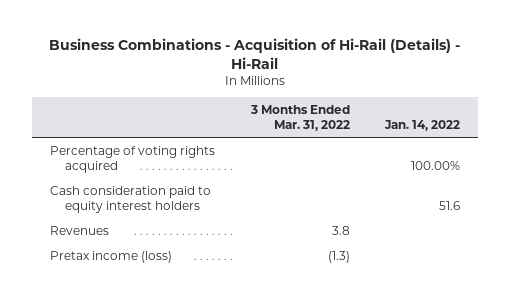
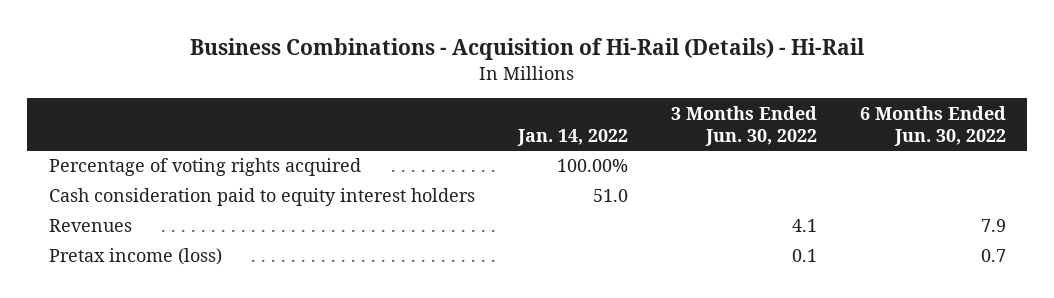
[249,104,350,131] 3 Months Ended Mar. 31, 2022 -> none
none -> [670,105,817,146] 3 Months Ended Jun. 30, 2022
none -> [859,105,1006,146] 6 Months Ended Jun. 30, 2022
[439,200,461,210] 51.6 -> [592,189,628,203] 51.0

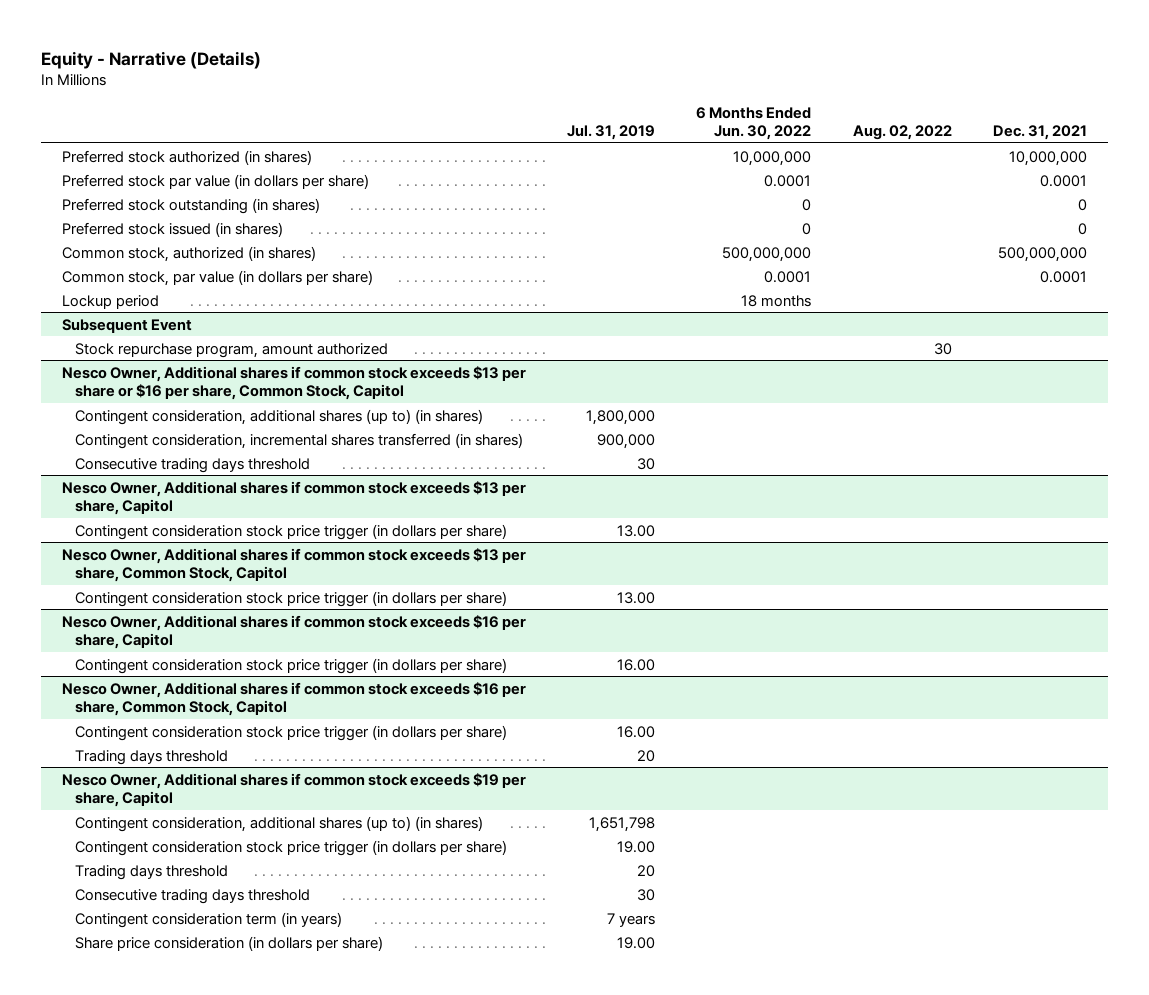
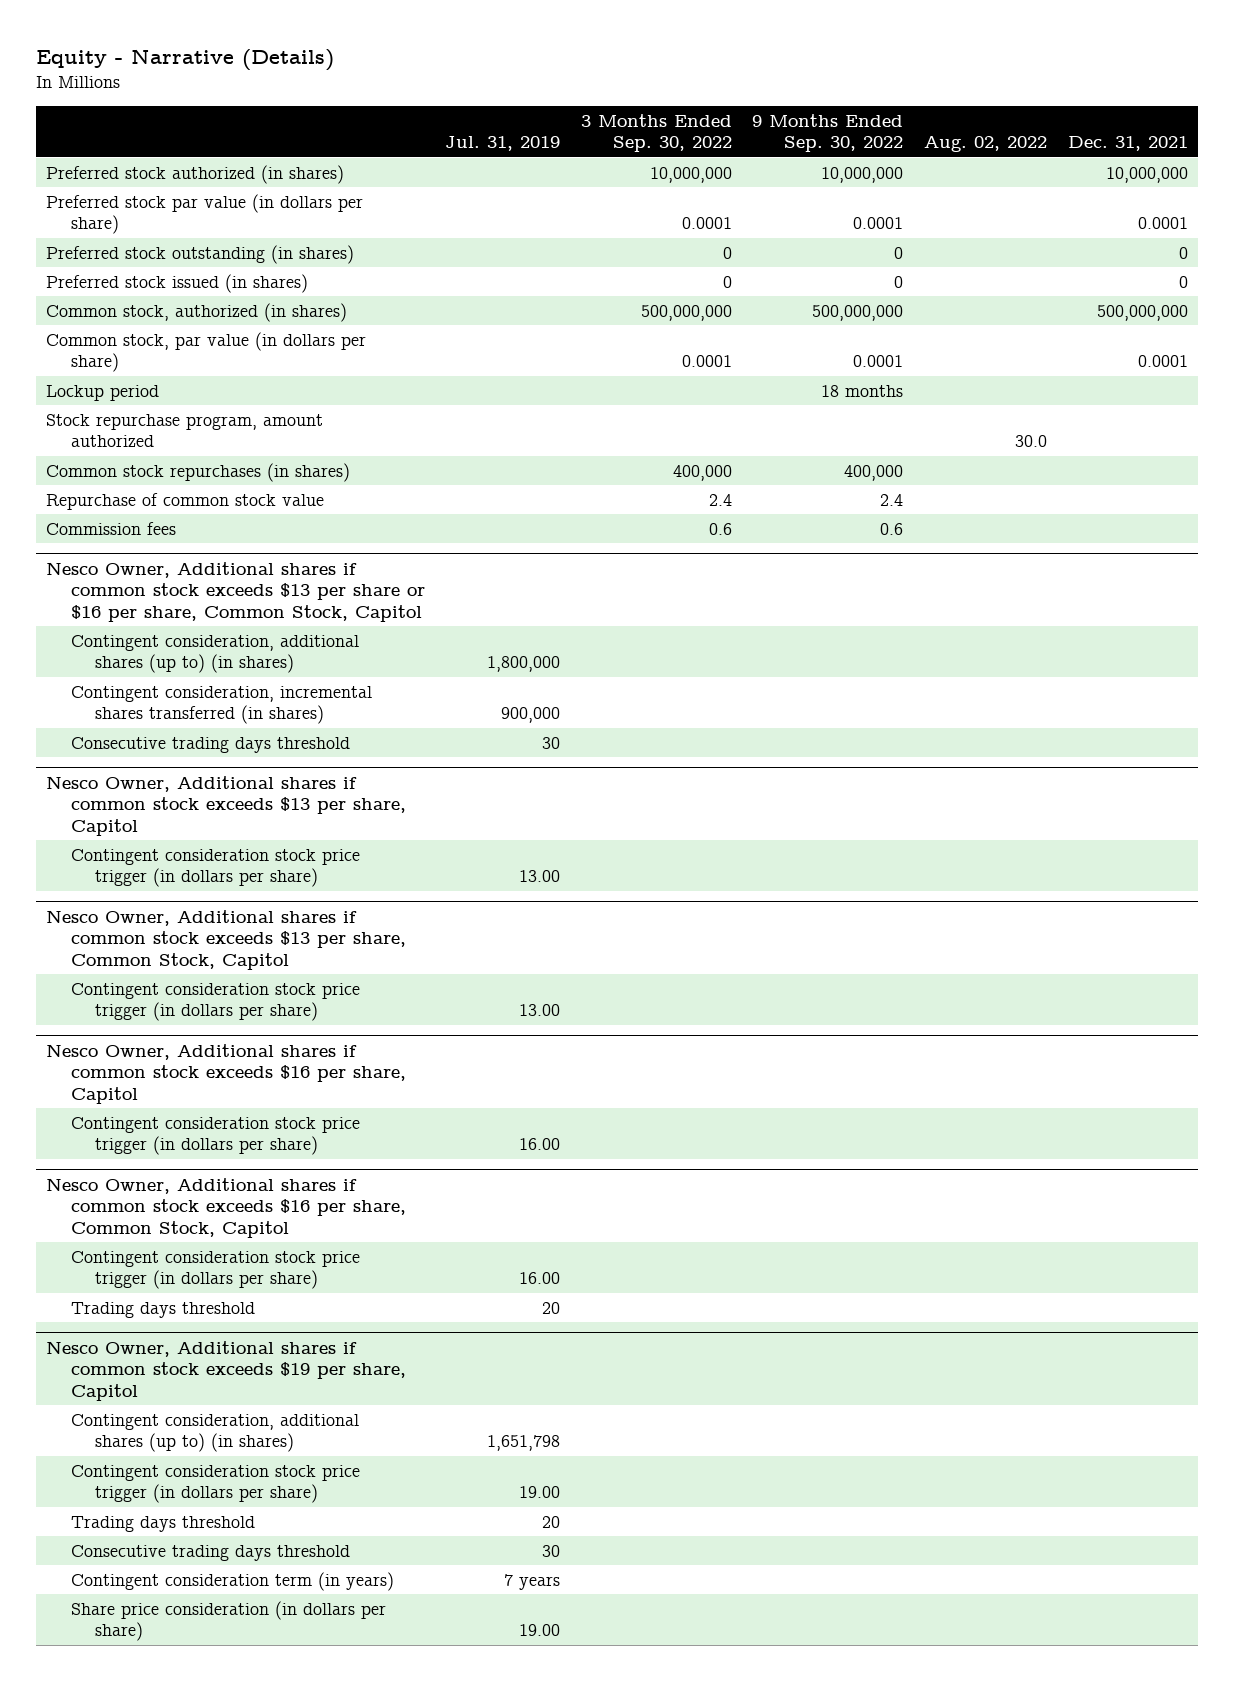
[696,106,812,141] 6 Months Ended Jun. 30, 2022 -> none
none -> [580,113,732,153] 3 Months Ended Sep. 30, 2022
none -> [752,113,904,153] 9 Months Ended Sep. 30, 2022
[61,318,192,333] Subsequent Event -> none
[75,342,389,358] Stock repurchase program, amount authorized -> none
none -> [46,413,324,448] Stock repurchase program, amount authorized
none -> [46,462,351,482] Common stock repurchases (in shares)
none -> [46,492,325,510] Repurchase of common stock value
none -> [46,521,177,535] Commission fees

